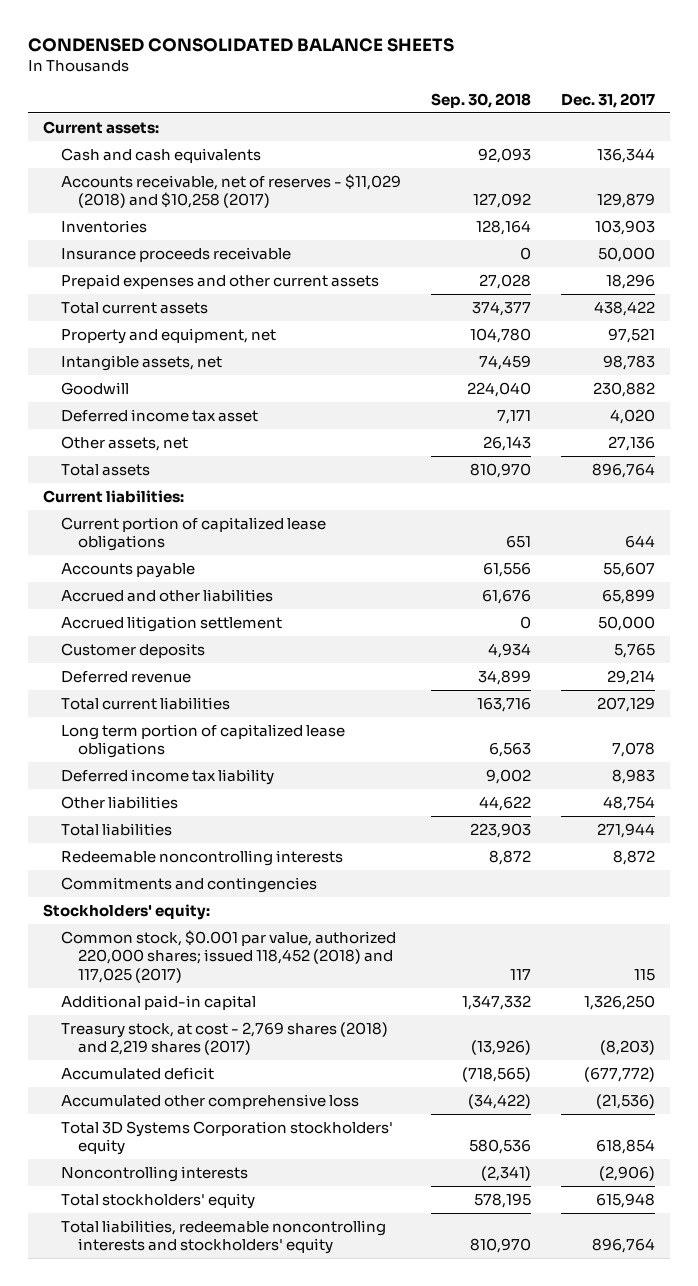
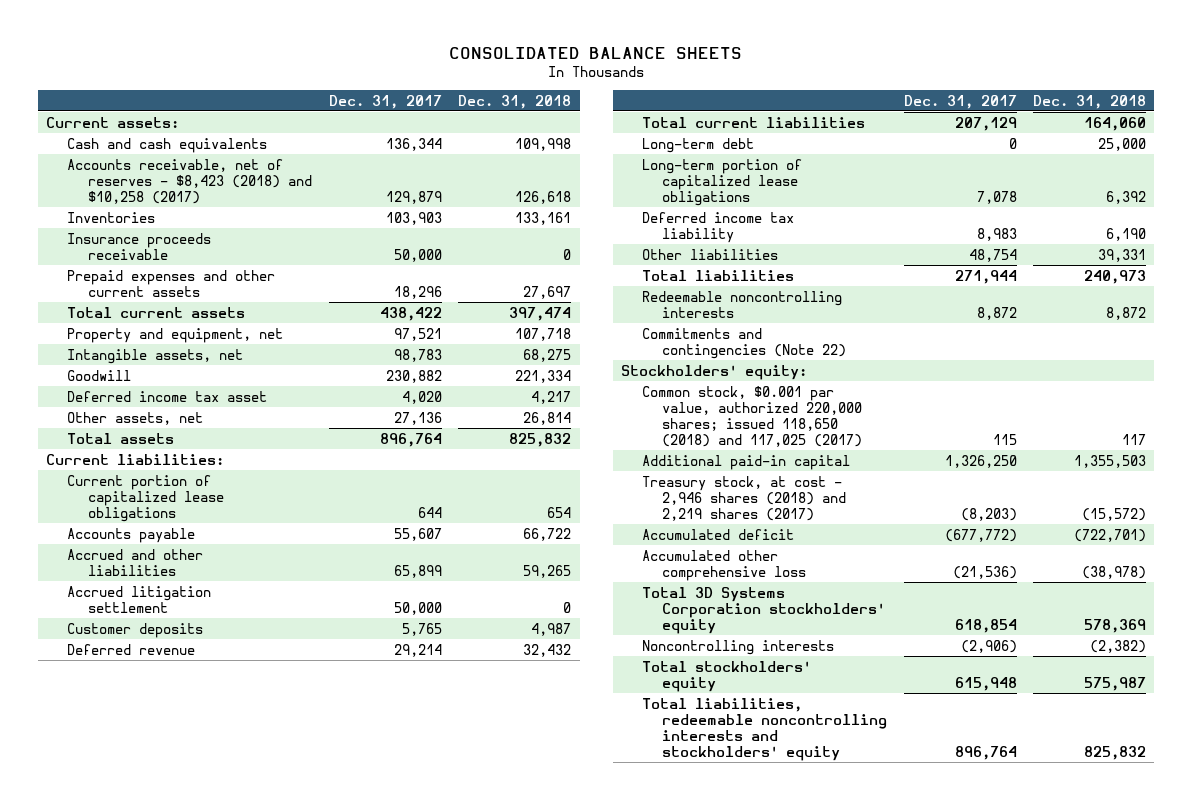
[28,38,455,53] CONDENSED CONSOLIDATED BALANCE SHEETS -> [449,46,743,59] CONSOLIDATED BALANCE SHEETS
[430,93,531,109] Sep. 30, 2018 -> none
none -> [458,94,572,109] Dec. 31, 2018
[60,173,401,209] Accounts receivable, net of reserves - $11,029 (2018) and $10,258 (2017) -> [67,158,312,204] Accounts receivable, net of reserves - $8,423 (2018) and $10,258 (2017)
none -> [641,137,754,153] Long-term debt
[60,723,345,759] Long term portion of capitalized lease obligations -> [641,158,802,206] Long-term portion of capitalized lease obligations
[60,876,317,893] Commitments and contingencies -> [641,327,847,359] Commitments and contingencies (Note 22)
[60,929,396,983] Common stock, $0.001 par value, authorized 220,000 shares; issued 118,452 (2018) and 117,025 (2017) -> [641,385,863,447] Common stock, $0.001 par value, authorized 220,000 shares; issued 118,650 (2018) and 117,025 (2017)
[60,1021,388,1056] Treasury stock, at cost - 2,769 shares (2018) and 2,219 shares (2017) -> [641,475,847,521] Treasury stock, at cost - 2,946 shares (2018) and 2,219 shares (2017)

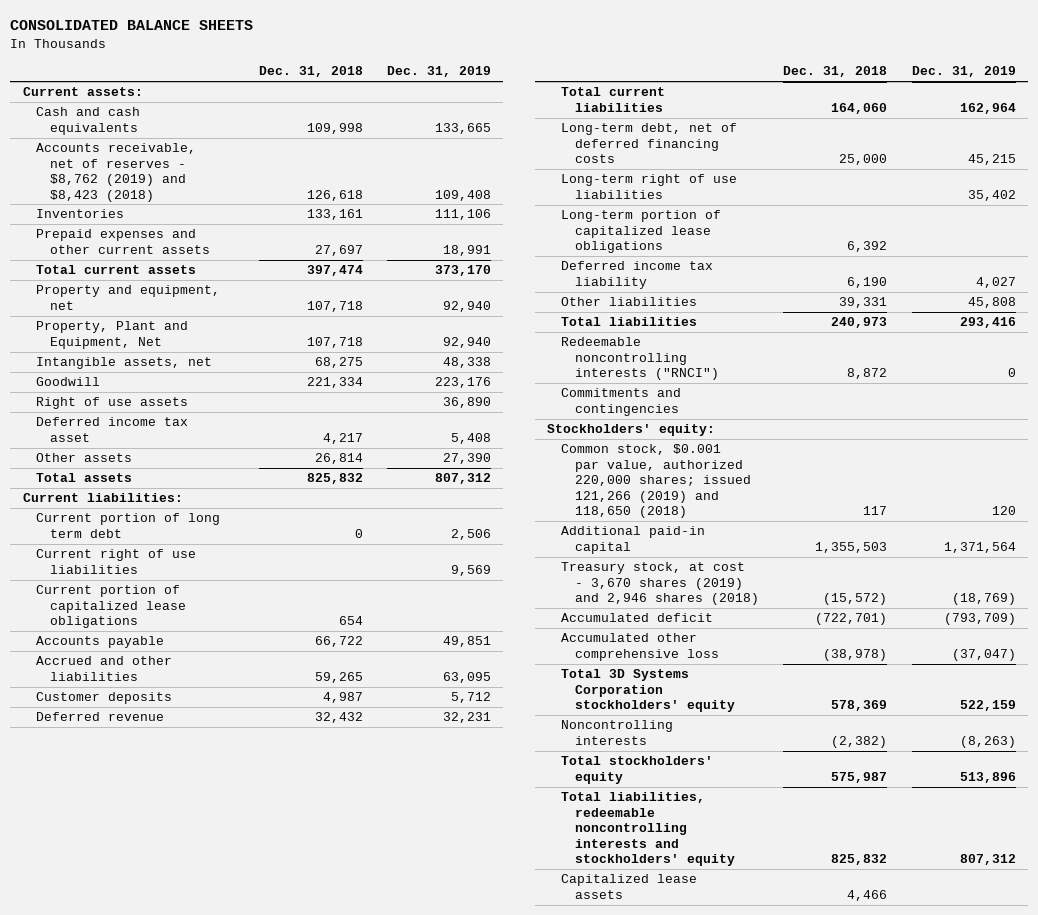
[329,94,443,109] Dec. 31, 2017 -> none
none -> [386,66,491,78] Dec. 31, 2019
[67,158,312,204] Accounts receivable, net of reserves - $8,423 (2018) and $10,258 (2017) -> [36,143,197,202] Accounts receivable, net of reserves - $8,762 (2019) and $8,423 (2018)
[67,232,212,260] Insurance proceeds receivable -> none
none -> [36,321,189,349] Property, Plant and Equipment, Net
none -> [36,397,189,410] Right of use assets
[67,411,204,425] Other assets, net -> [36,453,133,463] Other assets
none -> [36,513,221,538] Current portion of long term debt
none -> [36,549,197,574] Current right of use liabilities
[67,585,212,613] Accrued litigation settlement -> none
[641,137,754,153] Long-term debt -> [561,123,738,164] Long-term debt, net of deferred financing costs
none -> [561,174,738,199] Long-term right of use liabilities
[641,290,842,318] Redeemable noncontrolling interests -> [561,337,720,381] Redeemable noncontrolling interests ("RNCI")
[641,327,847,359] Commitments and contingencies (Note 22) -> [561,388,682,416] Commitments and contingencies
[641,385,863,447] Common stock, $0.001 par value, authorized 220,000 shares; issued 118,650 (2018) and 117,025 (2017) -> [561,444,752,518] Common stock, $0.001 par value, authorized 220,000 shares; issued 121,266 (2019) and 118,650 (2018)
[641,475,847,521] Treasury stock, at cost - 2,946 shares (2018) and 2,219 shares (2017) -> [561,562,760,606] Treasury stock, at cost - 3,670 shares (2019) and 2,946 shares (2018)
none -> [561,874,698,899] Capitalized lease assets

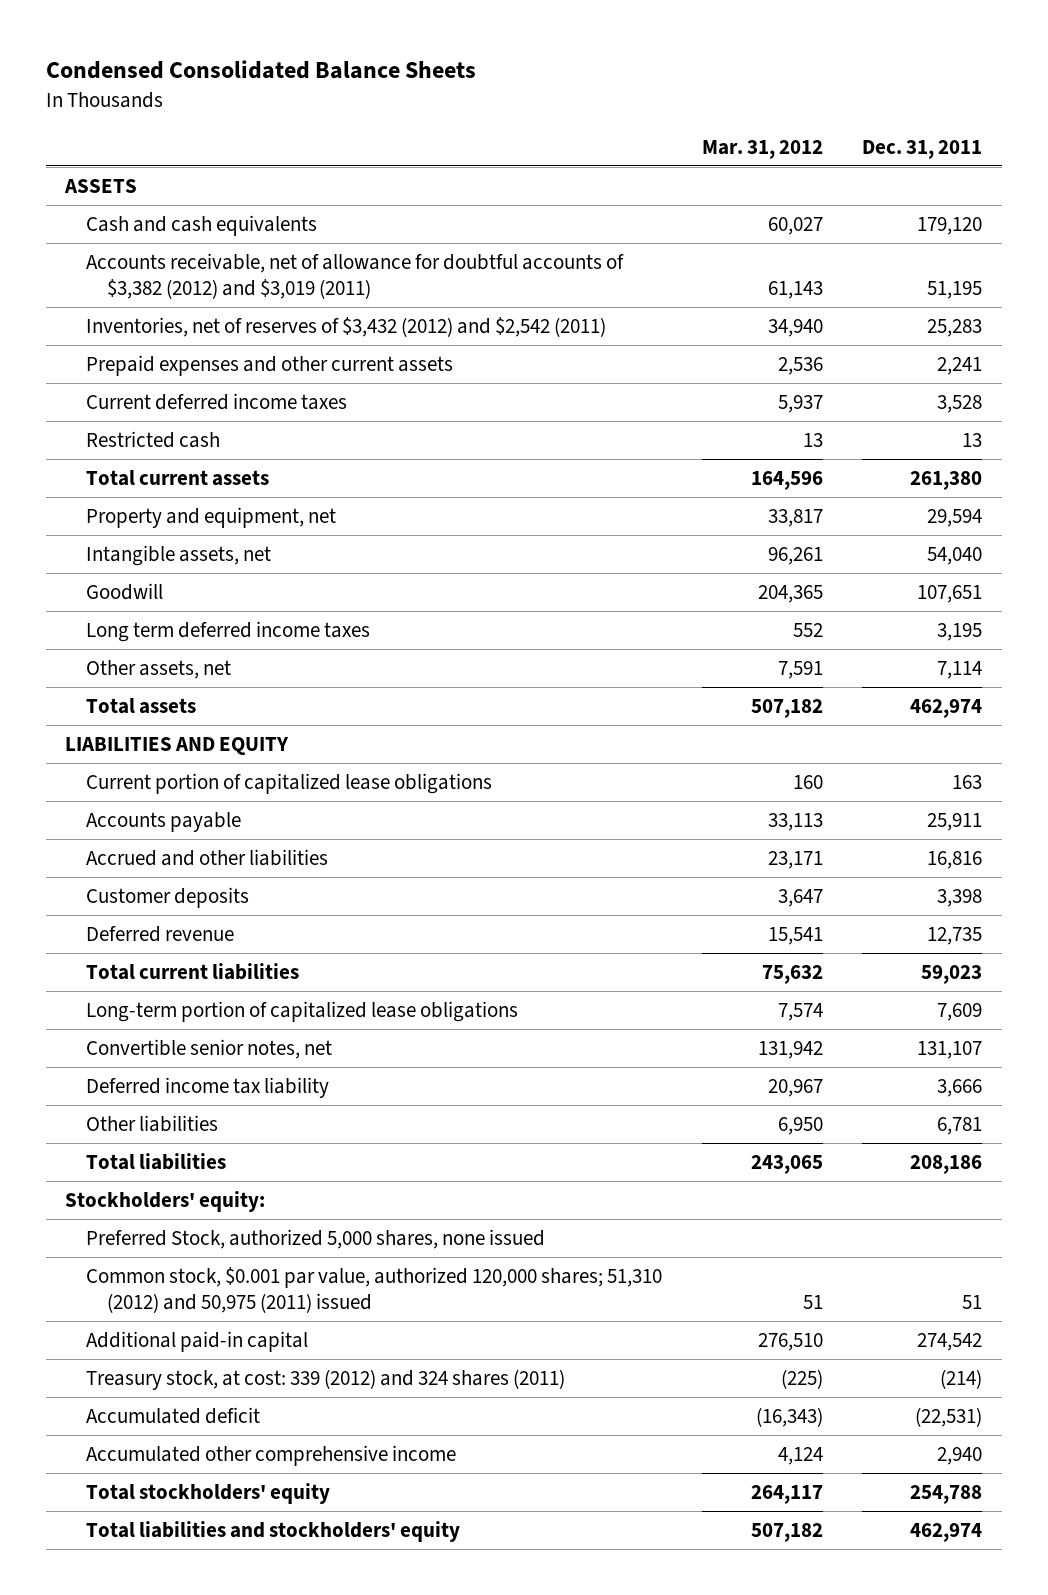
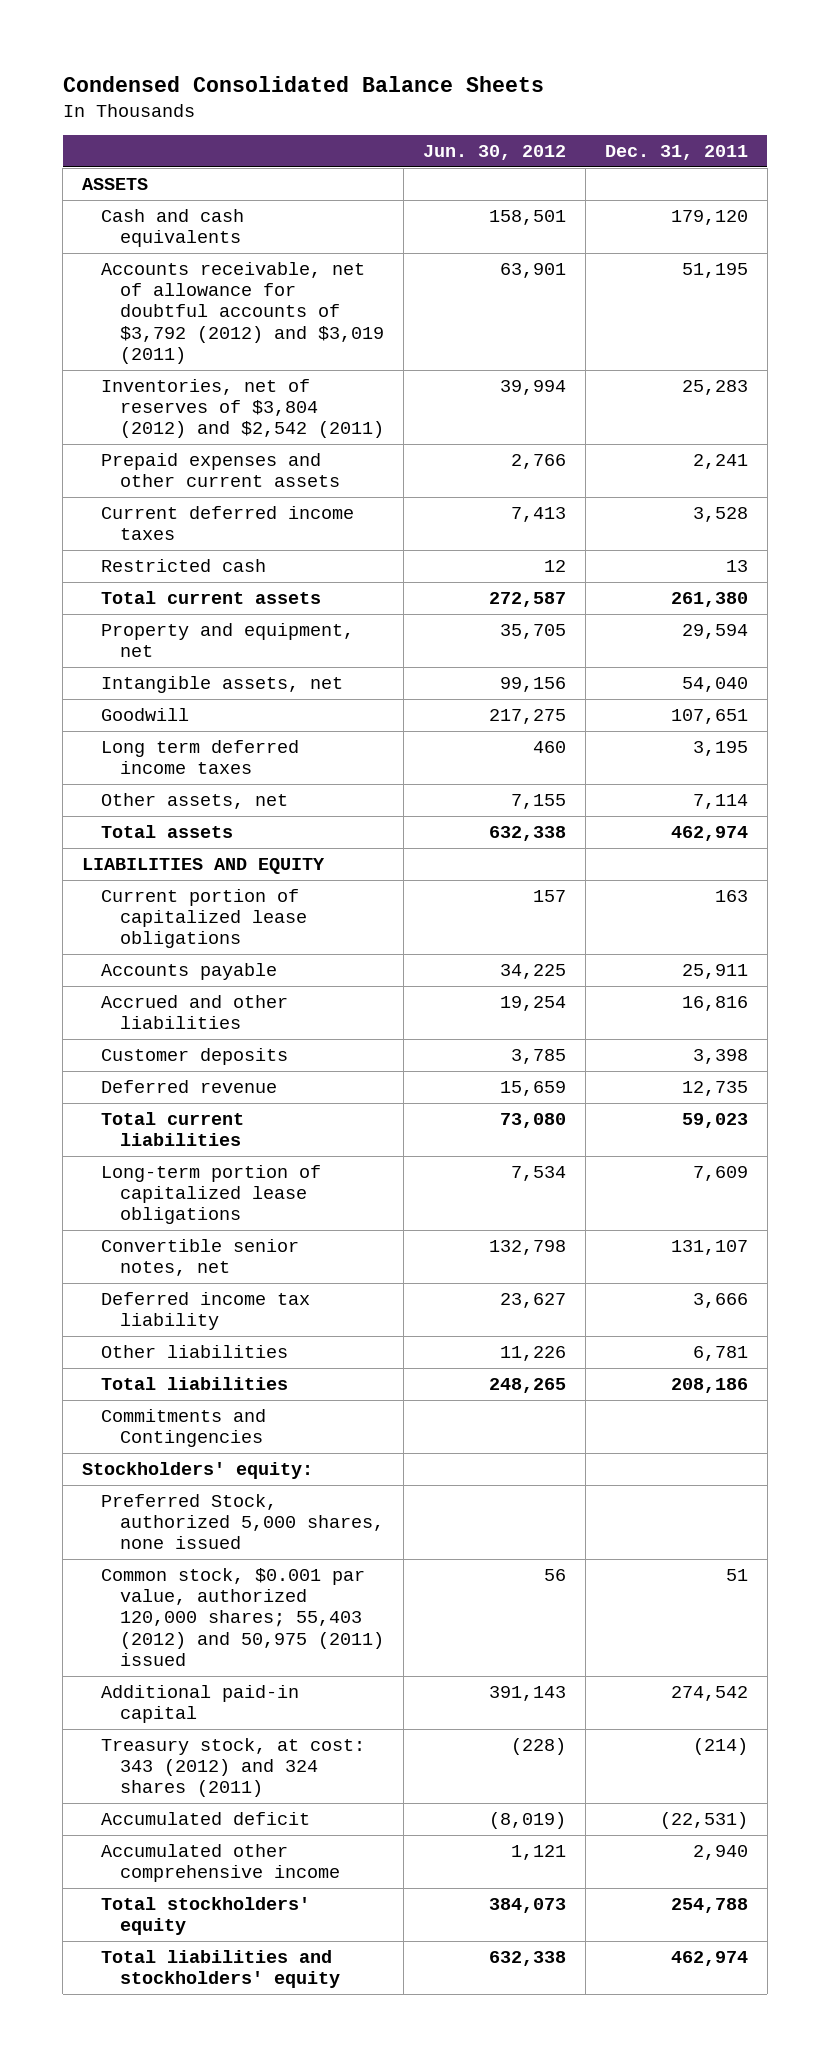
[701,139,823,159] Mar. 31, 2012 -> none
none -> [423,145,567,161] Jun. 30, 2012
[86,252,625,300] Accounts receivable, net of allowance for doubtful accounts of $3,382 (2012) and $3,019 (2011) -> [101,261,385,365] Accounts receivable, net of allowance for doubtful accounts of $3,792 (2012) and $3,019 (2011)
[86,316,607,337] Inventories, net of reserves of $3,432 (2012) and $2,542 (2011) -> [101,378,385,439] Inventories, net of reserves of $3,804 (2012) and $2,542 (2011)
none -> [101,1408,267,1448] Commitments and Contingencies
[86,1266,663,1314] Common stock, $0.001 par value, authorized 120,000 shares; 51,310 (2012) and 50,975 (2011) issued -> [101,1567,385,1667] Common stock, $0.001 par value, authorized 120,000 shares; 55,403 (2012) and 50,975 (2011) issued
[86,1368,566,1390] Treasury stock, at cost: 339 (2012) and 324 shares (2011) -> [101,1737,366,1798] Treasury stock, at cost: 343 (2012) and 324 shares (2011)

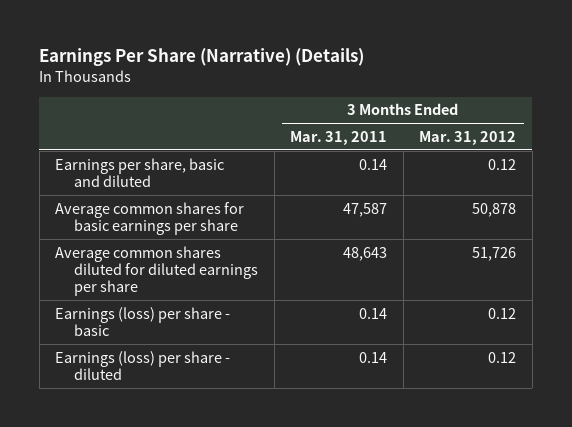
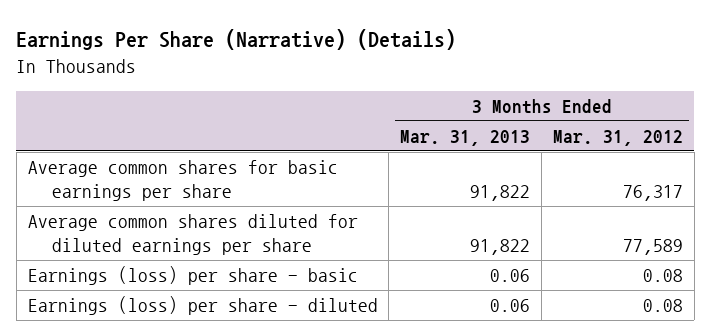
[290,130,388,145] Mar. 31, 2011 -> none
none -> [400,129,531,146] Mar. 31, 2013
[55,157,225,187] Earnings per share, basic and diluted -> none
[472,202,517,217] 50,878 -> [622,184,683,201] 76,317
[472,246,517,261] 51,726 -> [622,238,683,255] 77,589
[488,307,517,319] 0.12 -> [642,269,683,283] 0.08
[488,351,517,363] 0.12 -> [642,299,683,313] 0.08

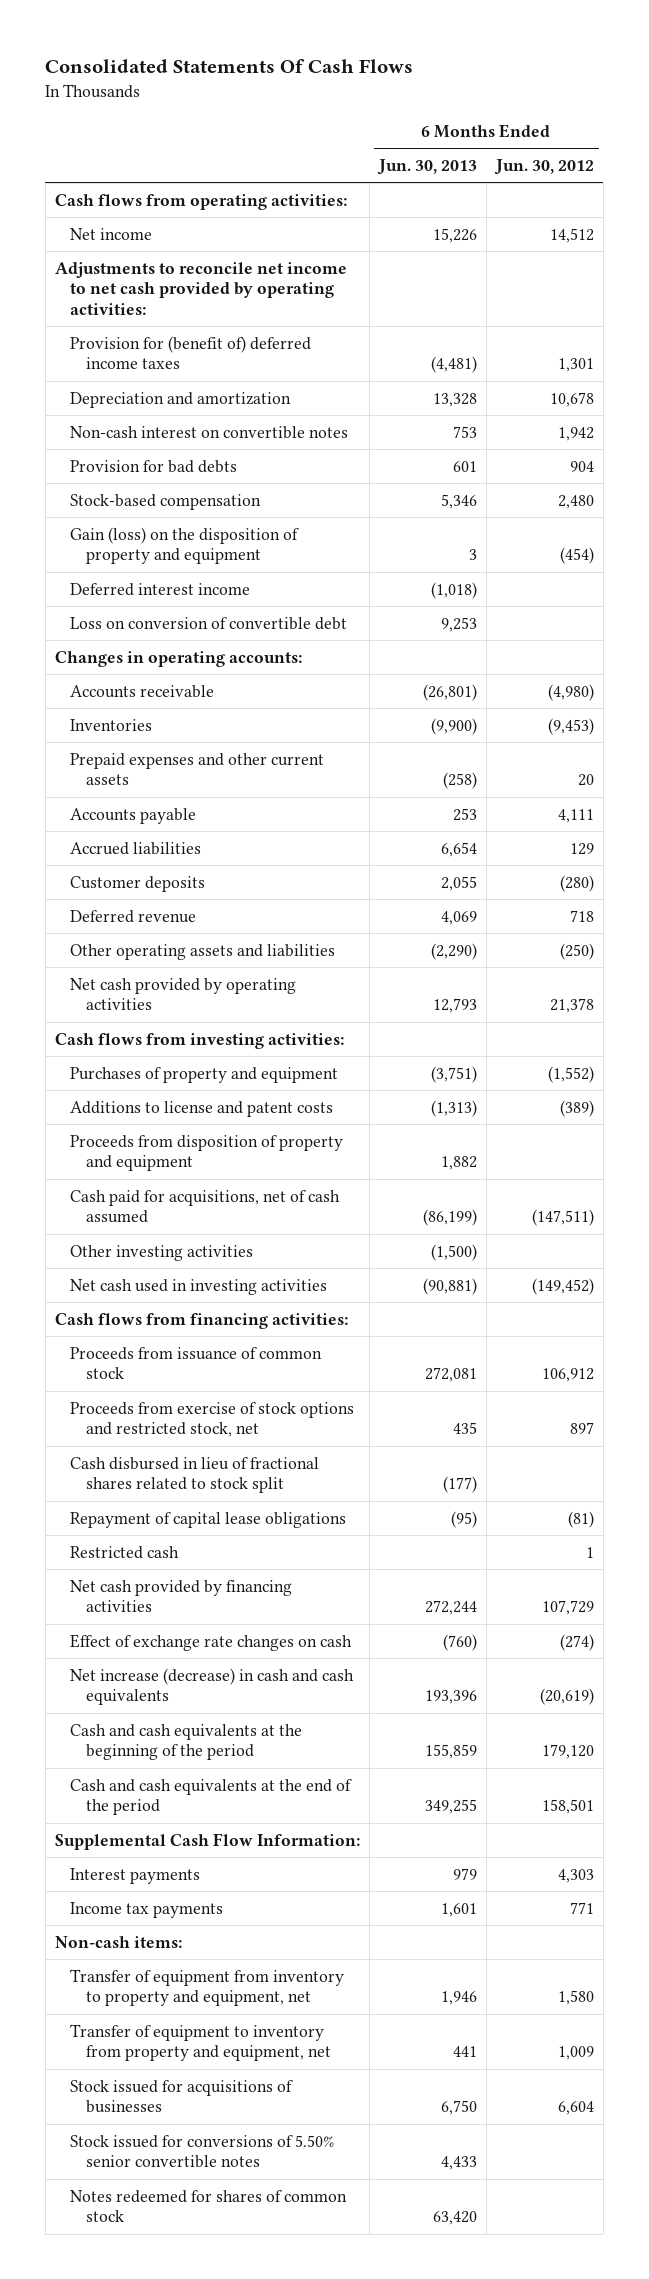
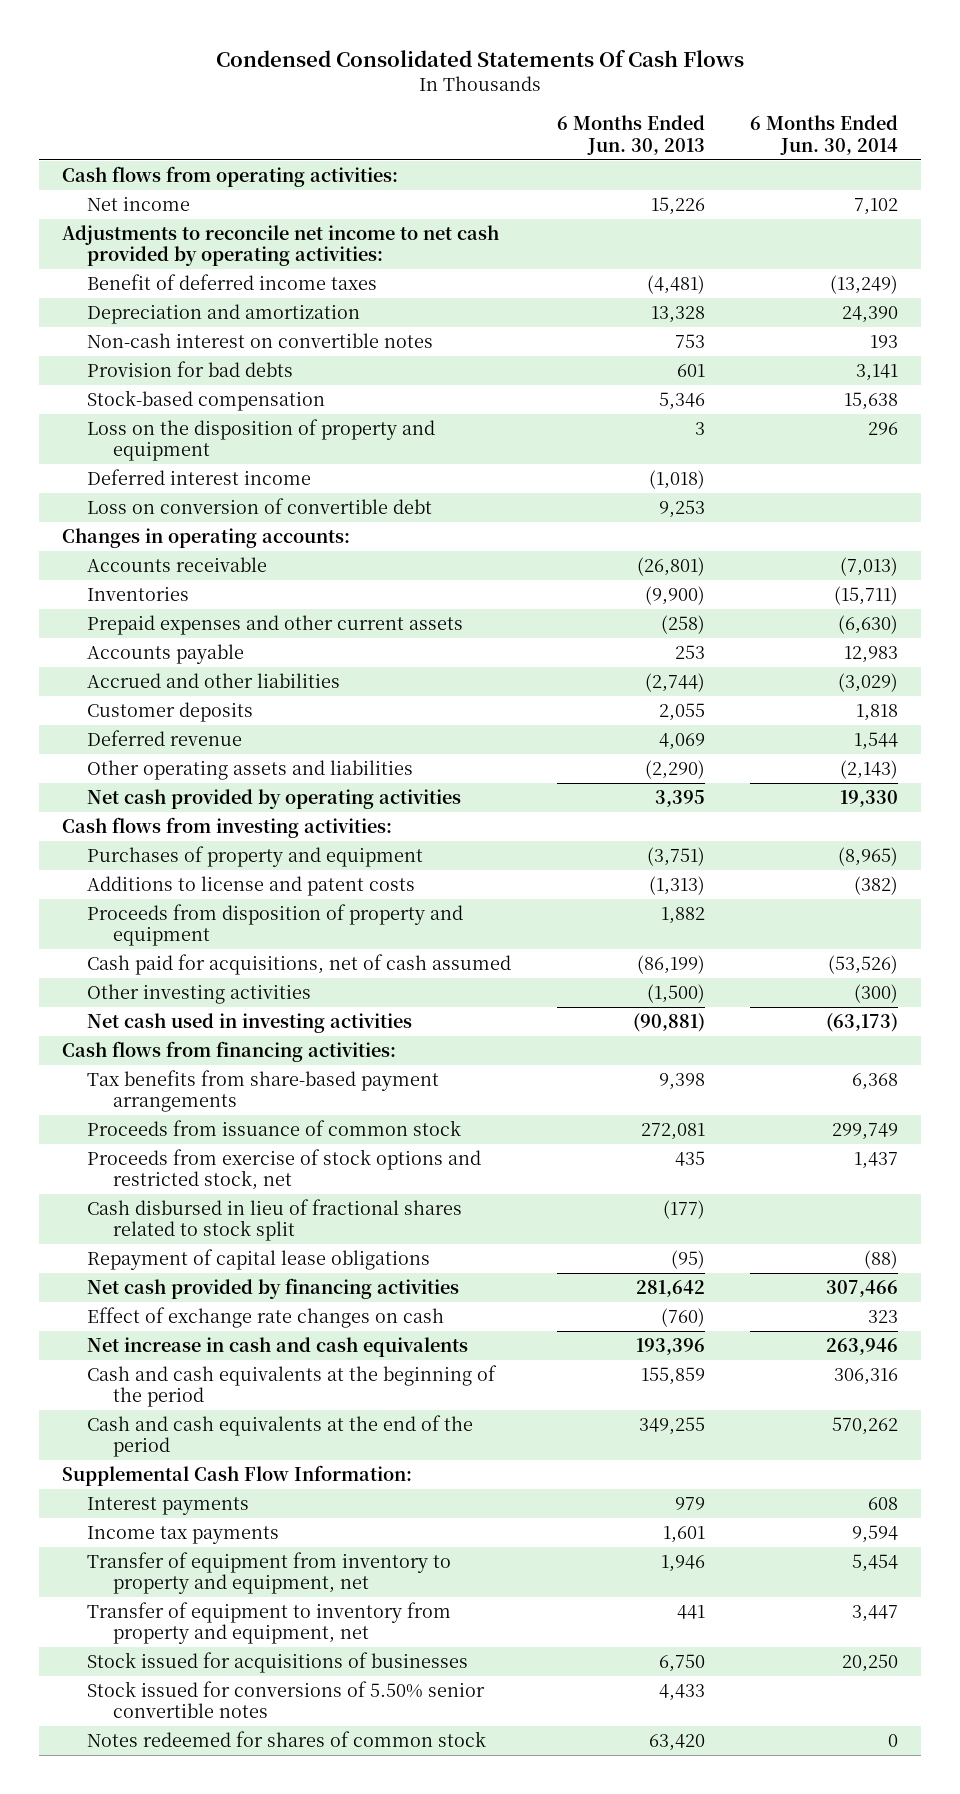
[45,58,414,73] Consolidated Statements Of Cash Flows -> [216,50,745,68] Condensed Consolidated Statements Of Cash Flows
[493,158,594,175] Jun. 30, 2012 -> none
none -> [750,115,899,155] 6 Months Ended Jun. 30, 2014
[70,335,312,370] Provision for (benefit of) deferred income taxes -> [87,274,378,291] Benefit of deferred income taxes
[70,526,300,565] Gain (loss) on the disposition of property and equipment -> [87,419,436,462] Loss on the disposition of property and equipment
[70,841,202,855] Accrued liabilities -> [87,673,341,689] Accrued and other liabilities
[440,841,477,857] 6,654 -> [644,673,705,693] (2,744)
[432,998,477,1014] 12,793 -> [654,790,705,808] 3,395
none -> [87,1070,440,1113] Tax benefits from share-based payment arrangements
[70,1545,180,1559] Restricted cash -> none
[424,1600,477,1616] 272,244 -> [635,1280,705,1298] 281,642
[70,1667,355,1706] Net increase (decrease) in cash and cash equivalents -> [87,1337,469,1358] Net increase in cash and cash equivalents
[54,1935,182,1948] Non-cash items: -> none

